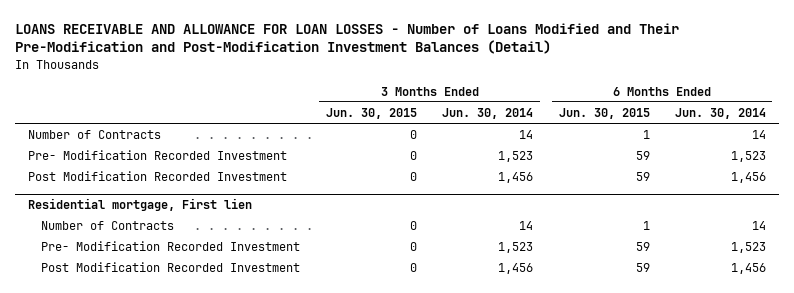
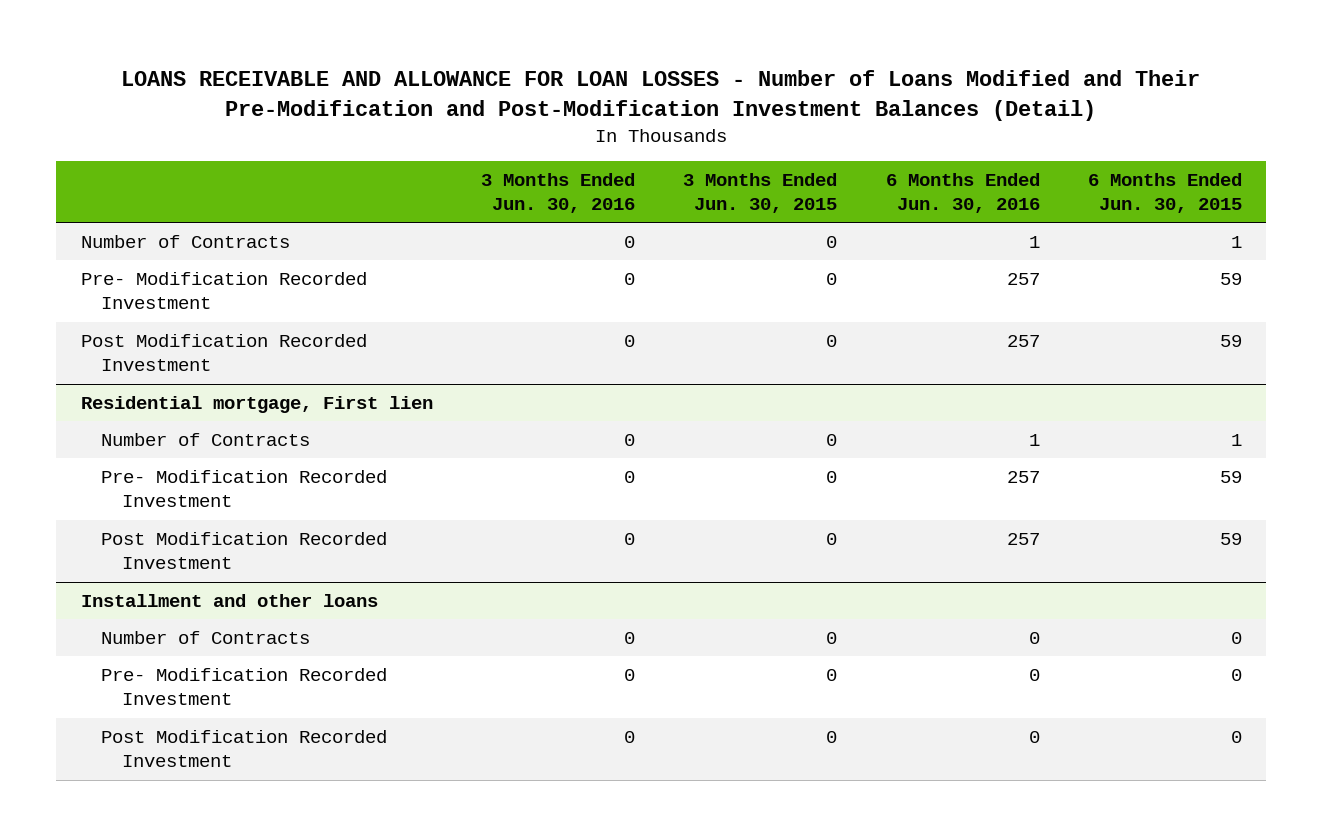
[442,108,534,120] Jun. 30, 2014 -> none
[674,108,766,120] Jun. 30, 2014 -> none
none -> [480,172,635,213] 3 Months Ended Jun. 30, 2016
none -> [885,172,1040,213] 6 Months Ended Jun. 30, 2016
none -> [80,594,378,608] Installment and other loans
none -> [101,631,311,645] Number of Contracts
none -> [101,668,388,706] Pre- Modification Recorded Investment
none -> [101,730,388,768] Post Modification Recorded Investment

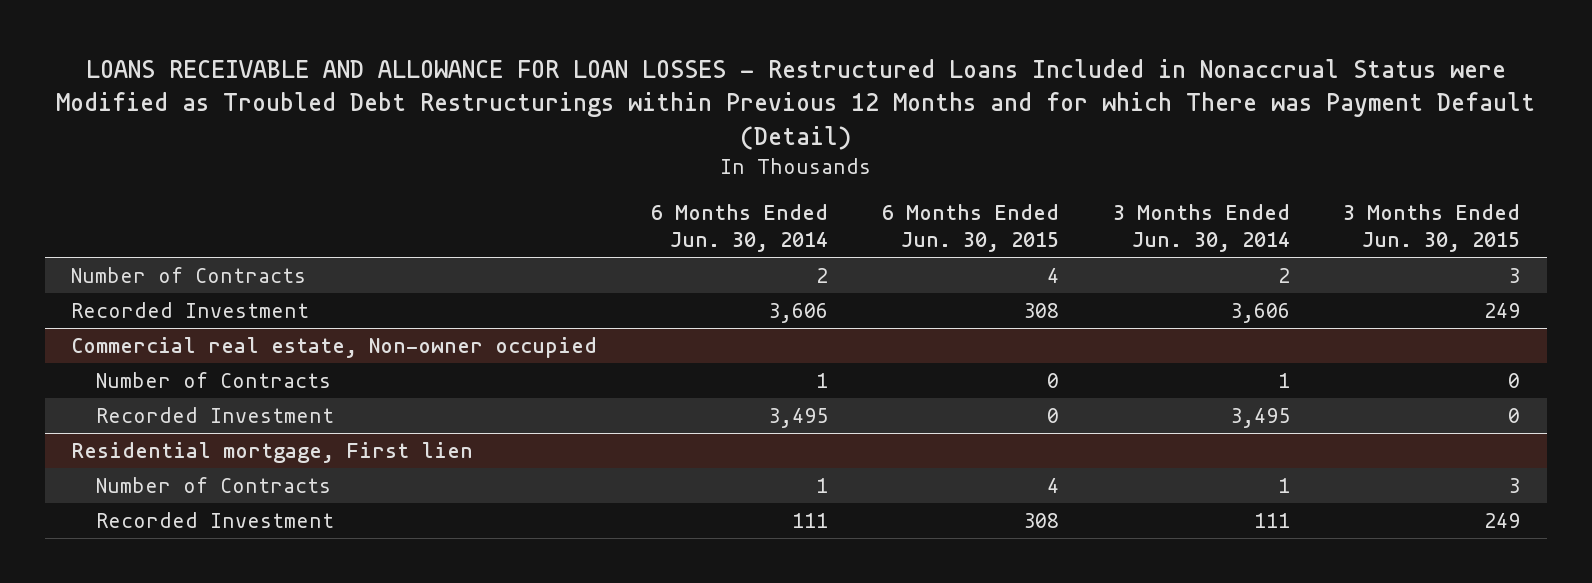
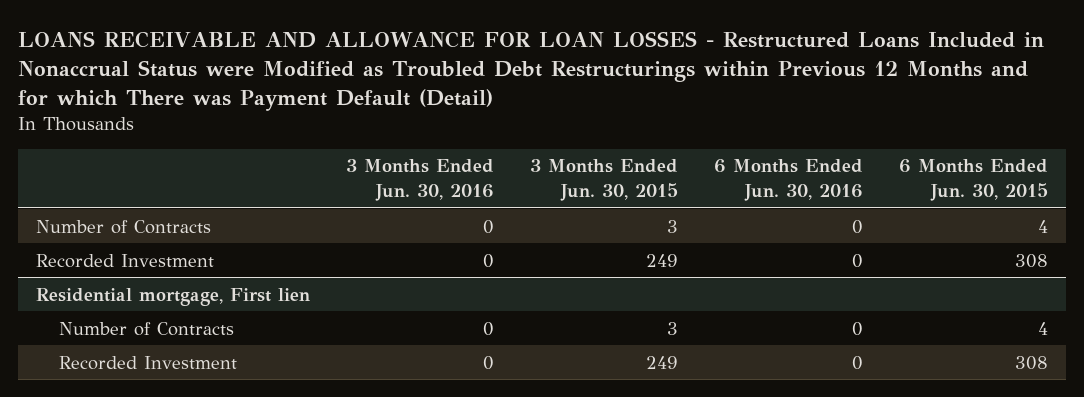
[651,204,829,253] 6 Months Ended Jun. 30, 2014 -> none
[1112,204,1290,253] 3 Months Ended Jun. 30, 2014 -> none
none -> [345,159,494,201] 3 Months Ended Jun. 30, 2016
none -> [714,159,864,201] 6 Months Ended Jun. 30, 2016
[71,337,598,359] Commercial real estate, Non-owner occupied -> none
[96,372,332,389] Number of Contracts -> none
[96,407,335,424] Recorded Investment -> none

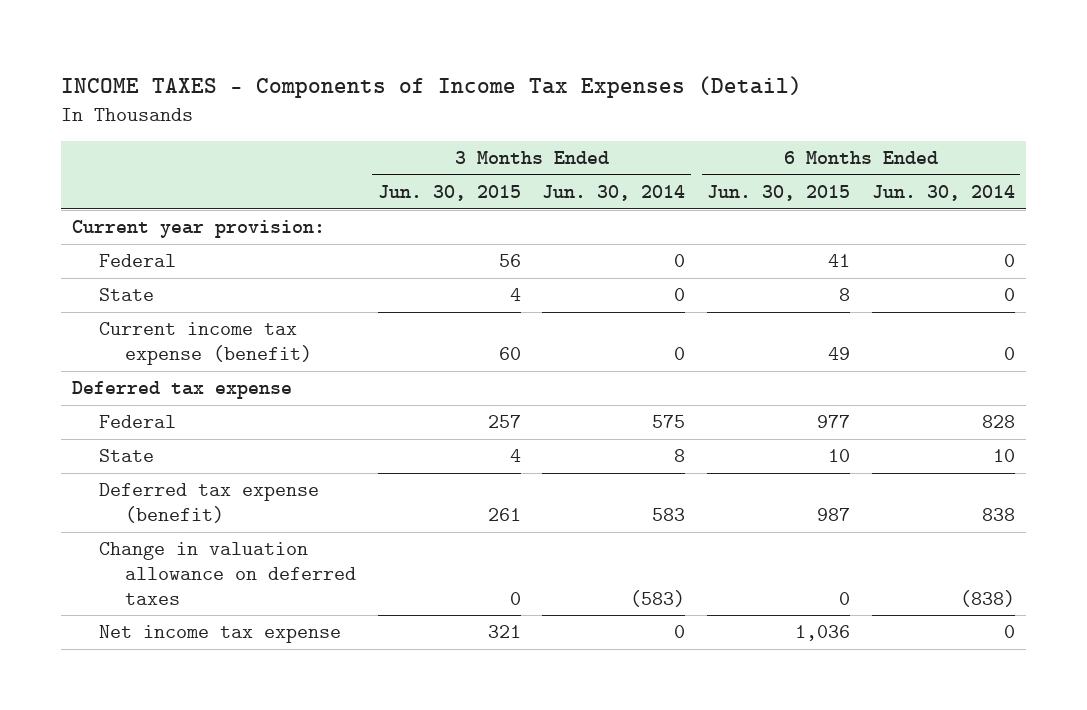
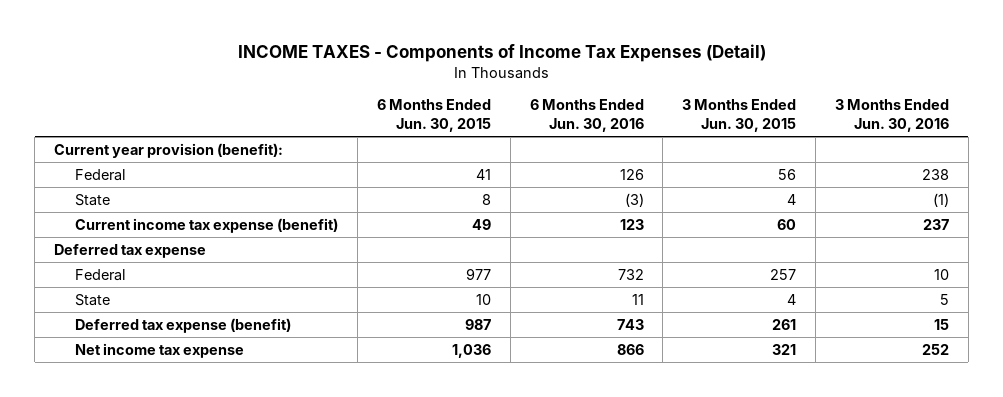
[542,184,686,201] Jun. 30, 2014 -> none
[871,184,1015,201] Jun. 30, 2014 -> none
none -> [529,99,644,133] 6 Months Ended Jun. 30, 2016
none -> [834,99,949,133] 3 Months Ended Jun. 30, 2016
[72,220,326,239] Current year provision: -> [54,142,284,158] Current year provision (benefit):
[98,542,357,605] Change in valuation allowance on deferred taxes -> none

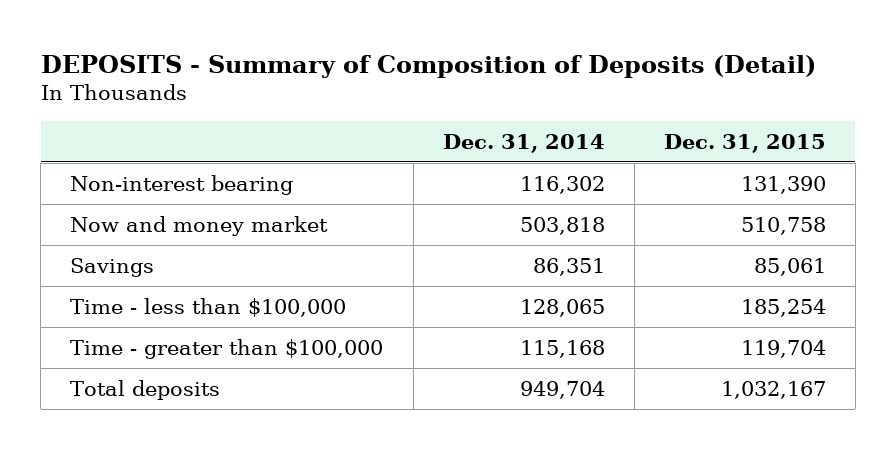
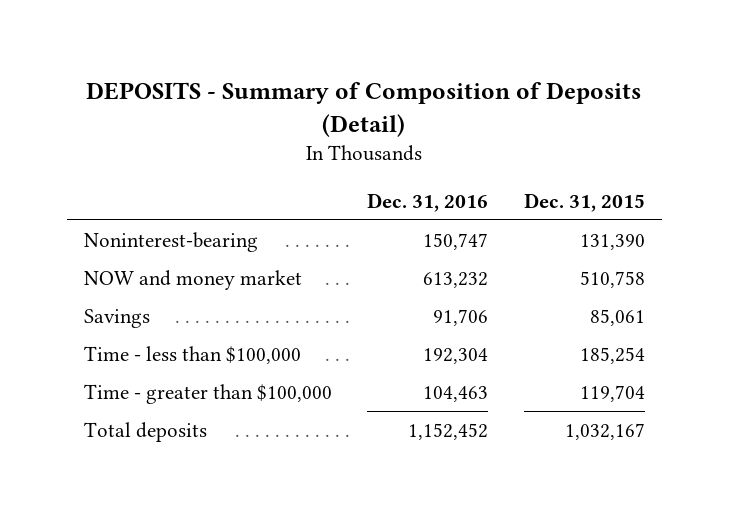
[442,133,605,153] Dec. 31, 2014 -> none
none -> [367,192,489,212] Dec. 31, 2016
[70,174,294,195] Non-interest bearing -> [84,232,259,253] Noninterest-bearing
[70,215,329,236] Now and money market -> [84,270,303,291] NOW and money market

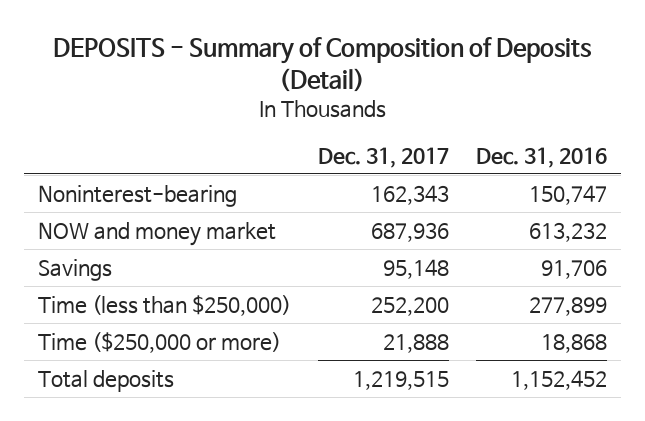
[523,192,645,212] Dec. 31, 2015 -> none
none -> [317,146,449,168] Dec. 31, 2017
[84,346,302,365] Time - less than $100,000 -> [37,294,291,316] Time (less than $250,000)
[423,348,489,365] 192,304 -> [529,296,608,316] 277,899
[84,384,333,405] Time - greater than $100,000 -> [37,331,281,353] Time ($250,000 or more)
[423,386,489,403] 104,463 -> [541,333,608,353] 18,868

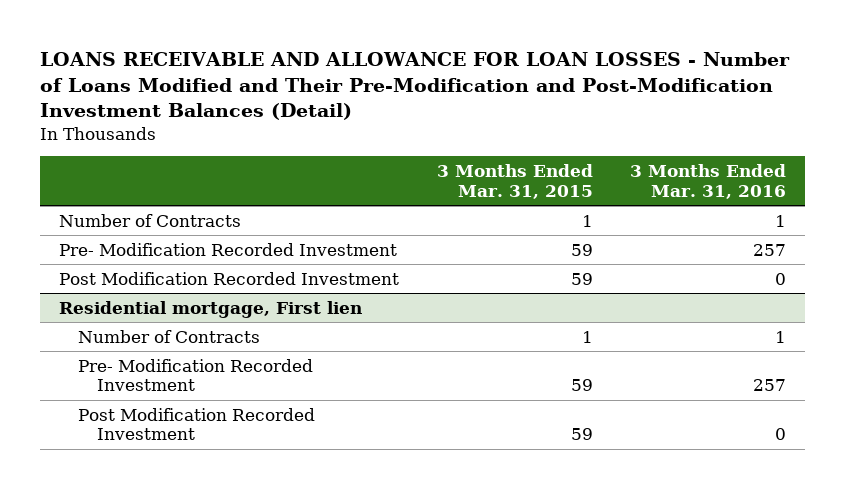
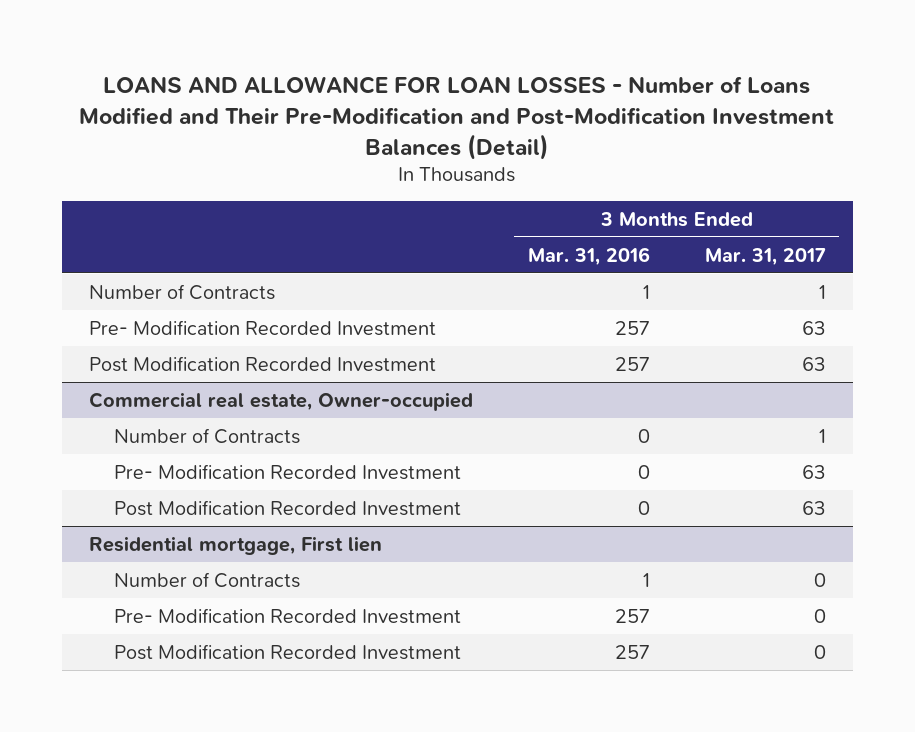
[40,52,791,121] LOANS RECEIVABLE AND ALLOWANCE FOR LOAN LOSSES - Number of Loans Modified and Their Pre-Modification and Post-Modification Investment Balances (Detail) -> [79,75,835,160] LOANS AND ALLOWANCE FOR LOAN LOSSES - Number of Loans Modified and Their Pre-Modification and Post-Modification Investment Balances (Detail)
[436,164,593,199] 3 Months Ended Mar. 31, 2015 -> none
none -> [704,247,826,266] Mar. 31, 2017
none -> [89,355,437,372] Post Modification Recorded Investment
none -> [89,391,474,411] Commercial real estate, Owner-occupied
none -> [114,427,301,444] Number of Contracts
none -> [114,463,462,480] Pre- Modification Recorded Investment
[775,428,787,441] 0 -> [614,644,650,659] 257

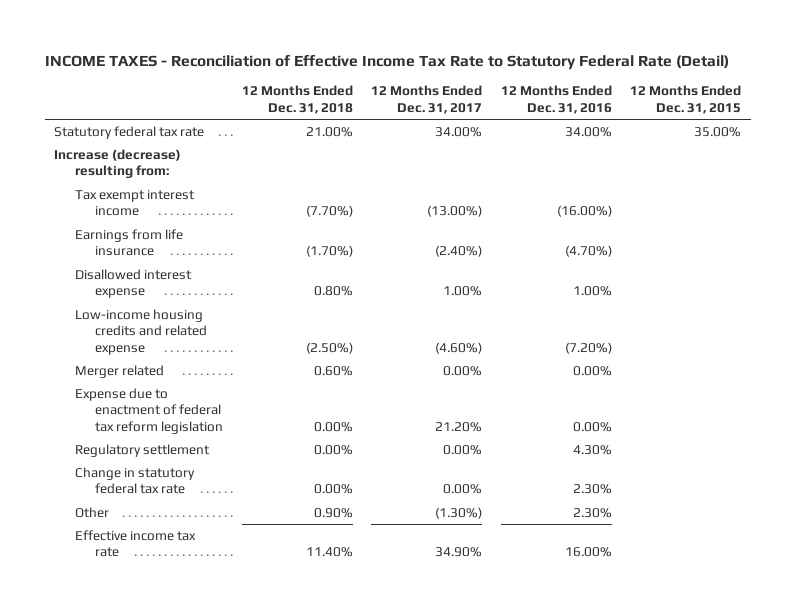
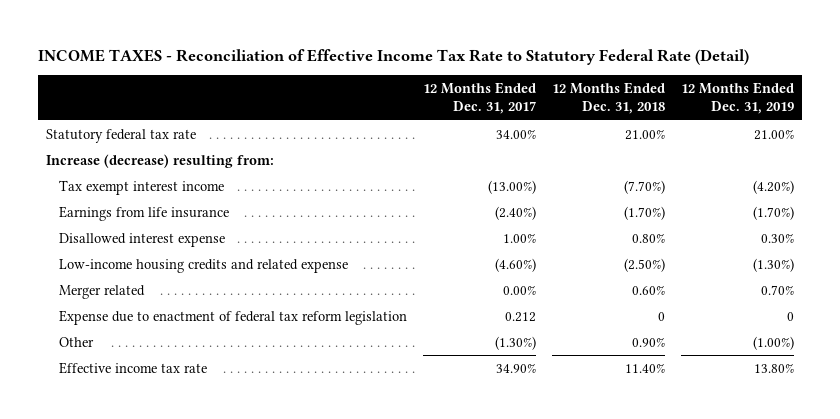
[500,85,612,114] 12 Months Ended Dec. 31, 2016 -> none
[630,85,742,114] 12 Months Ended Dec. 31, 2015 -> none
none -> [680,82,794,115] 12 Months Ended Dec. 31, 2019
[74,444,210,458] Regulatory settlement -> none
[74,467,195,495] Change in statutory federal tax rate -> none
[313,421,353,432] 0.00% -> [657,311,665,321] 0
[435,421,483,432] 21.20% -> [504,311,536,322] 0.212

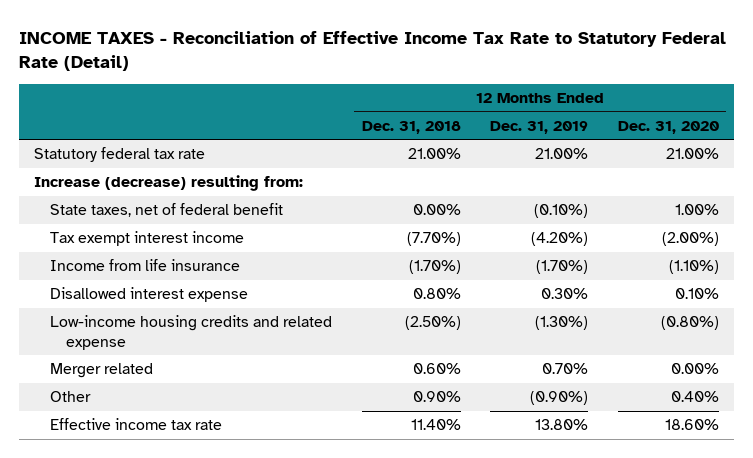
[422,82,536,115] 12 Months Ended Dec. 31, 2017 -> none
none -> [618,120,720,134] Dec. 31, 2020
none -> [49,203,283,218] State taxes, net of federal benefit
[58,205,229,221] Earnings from life insurance -> [49,259,240,272] Income from life insurance
[58,309,407,325] Expense due to enactment of federal tax reform legislation -> none
[752,335,794,350] (1.00%) -> [530,391,589,406] (0.90%)

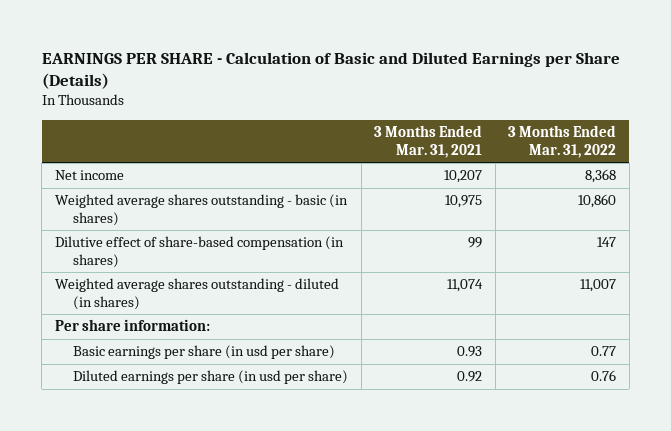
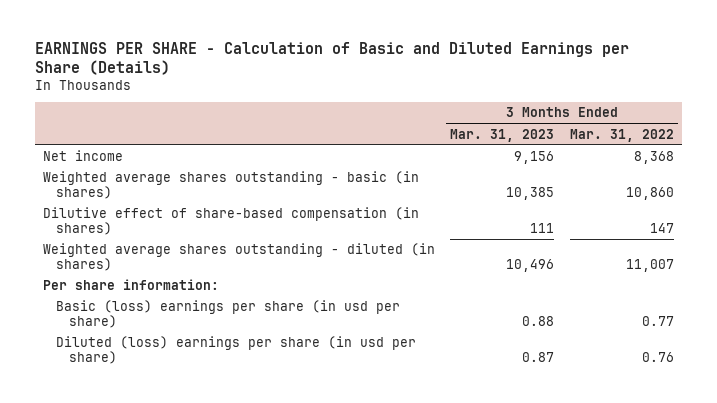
[374,125,483,158] 3 Months Ended Mar. 31, 2021 -> none
none -> [450,128,555,142] Mar. 31, 2023
[73,345,336,360] Basic earnings per share (in usd per share) -> [55,300,400,328] Basic (loss) earnings per share (in usd per share)
[73,370,349,385] Diluted earnings per share (in usd per share) -> [55,336,416,364] Diluted (loss) earnings per share (in usd per share)

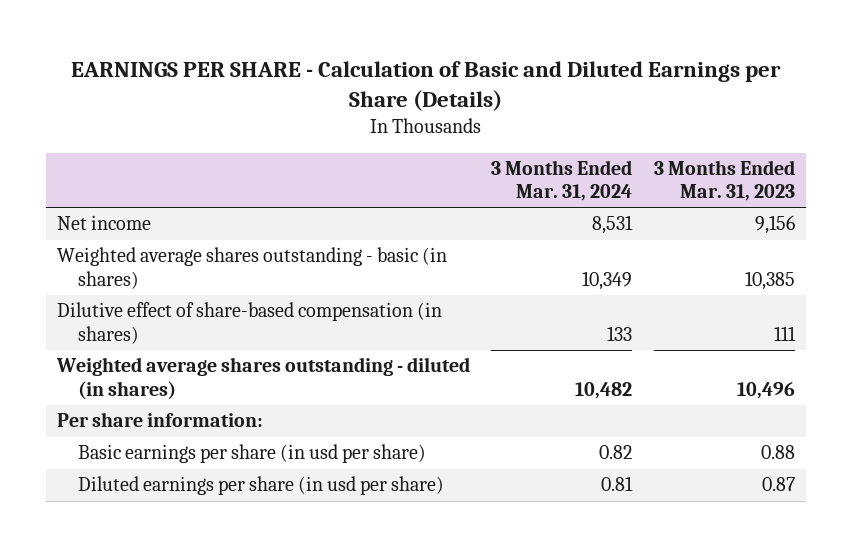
[570,128,675,142] Mar. 31, 2022 -> none
none -> [491,160,633,202] 3 Months Ended Mar. 31, 2024
[55,300,400,328] Basic (loss) earnings per share (in usd per share) -> [77,444,426,464] Basic earnings per share (in usd per share)
[55,336,416,364] Diluted (loss) earnings per share (in usd per share) -> [77,476,444,496] Diluted earnings per share (in usd per share)

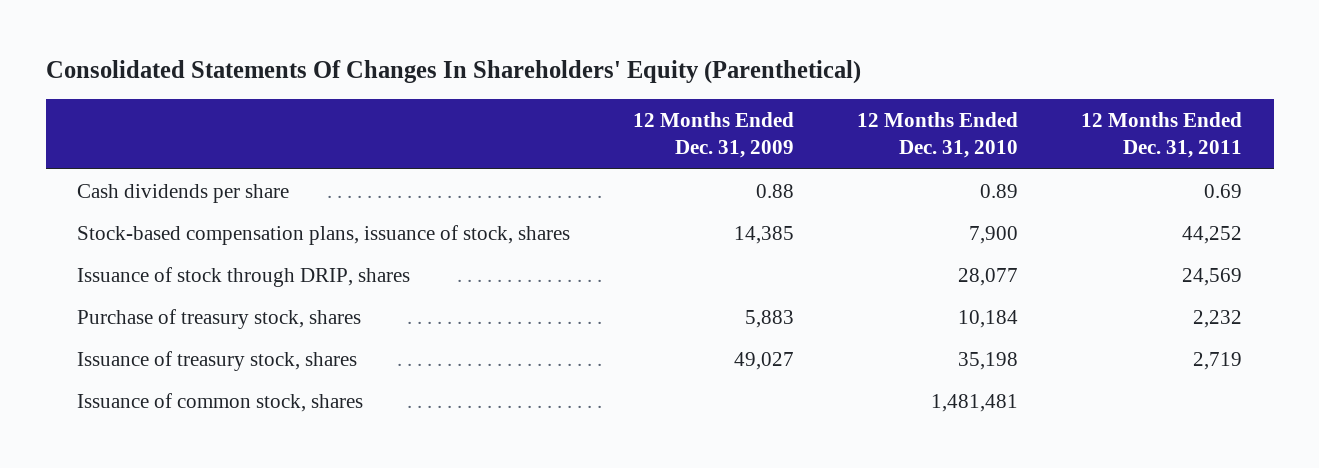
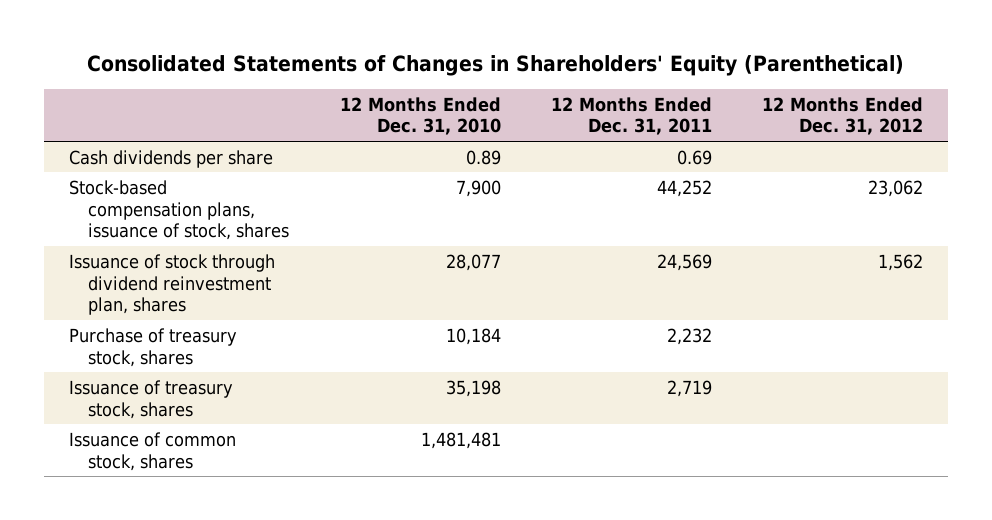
[45,60,861,85] Consolidated Statements Of Changes In Shareholders' Equity (Parenthetical) -> [87,55,905,77] Consolidated Statements of Changes in Shareholders' Equity (Parenthetical)
[633,112,795,159] 12 Months Ended Dec. 31, 2009 -> none
none -> [762,96,924,136] 12 Months Ended Dec. 31, 2012
[77,267,411,288] Issuance of stock through DRIP, shares -> [69,253,276,316] Issuance of stock through dividend reinvestment plan, shares

